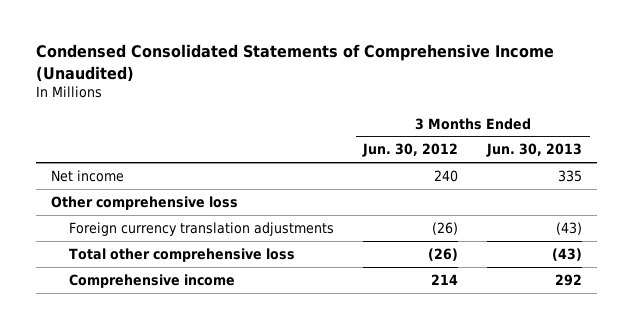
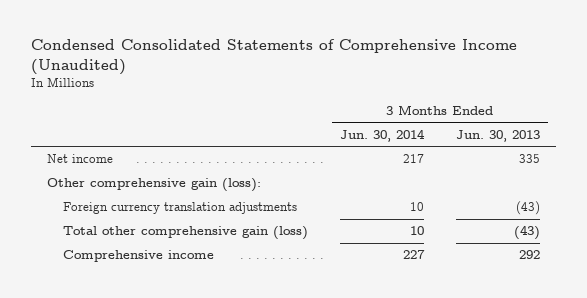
[362,143,459,158] Jun. 30, 2012 -> none
none -> [339,128,425,142] Jun. 30, 2014
[50,195,238,210] Other comprehensive loss -> [46,178,261,193] Other comprehensive gain (loss):
[69,247,296,262] Total other comprehensive loss -> [62,226,308,241] Total other comprehensive gain (loss)

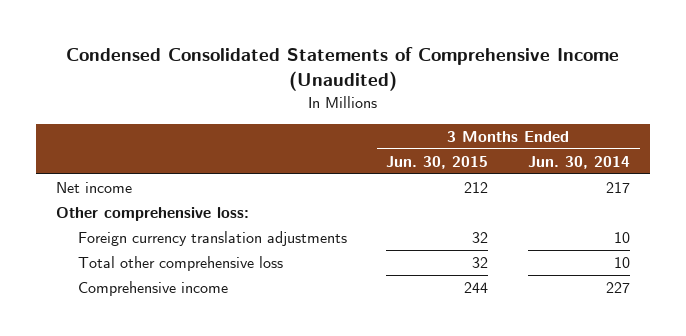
[455,129,540,142] Jun. 30, 2013 -> none
none -> [386,156,489,170] Jun. 30, 2015
[46,178,261,193] Other comprehensive gain (loss): -> [55,207,249,222] Other comprehensive loss:
[62,226,308,241] Total other comprehensive gain (loss) -> [77,256,283,272] Total other comprehensive loss

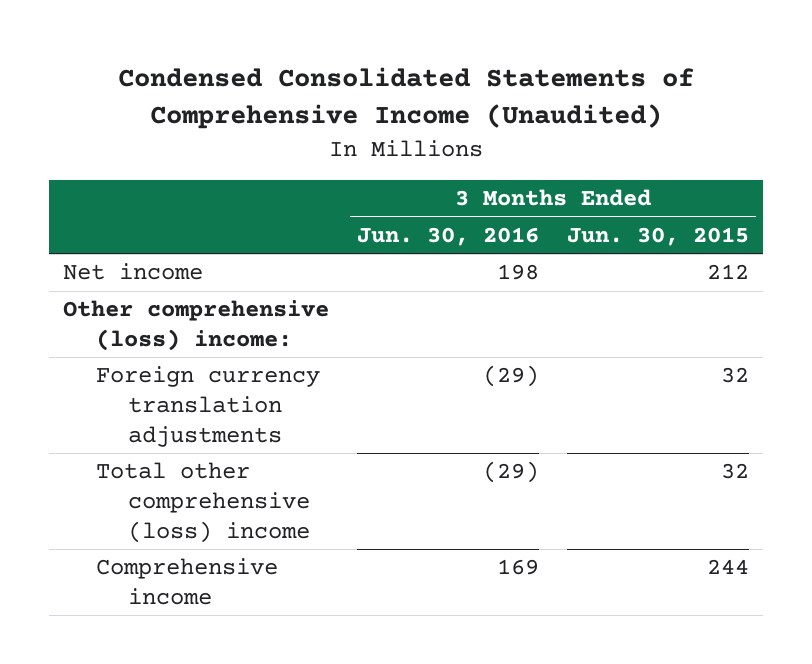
[528,156,631,170] Jun. 30, 2014 -> none
none -> [356,226,539,246] Jun. 30, 2016
[55,207,249,222] Other comprehensive loss: -> [62,300,329,352] Other comprehensive (loss) income:
[77,256,283,272] Total other comprehensive loss -> [95,462,311,543] Total other comprehensive (loss) income

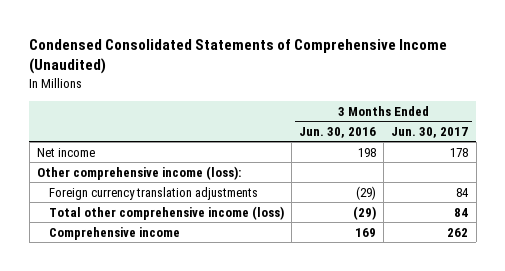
[566,226,749,246] Jun. 30, 2015 -> none
none -> [391,126,469,138] Jun. 30, 2017
[62,300,329,352] Other comprehensive (loss) income: -> [36,165,241,180] Other comprehensive income (loss):
[95,462,311,543] Total other comprehensive (loss) income -> [49,205,285,220] Total other comprehensive income (loss)

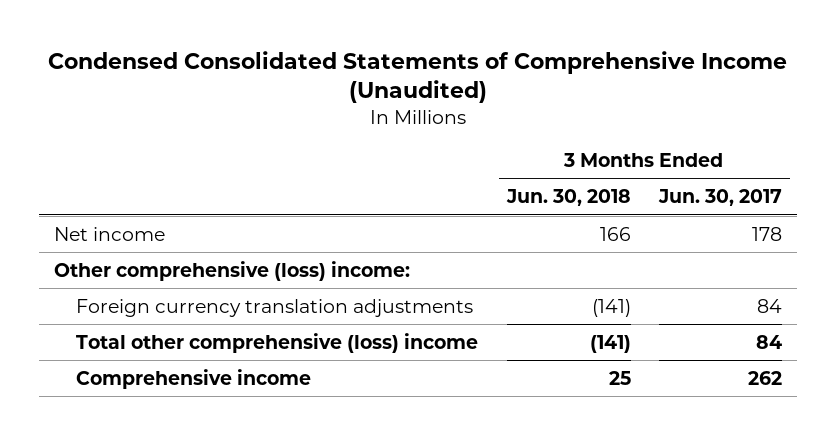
[299,126,377,138] Jun. 30, 2016 -> none
none -> [505,189,631,207] Jun. 30, 2018
[36,165,241,180] Other comprehensive income (loss): -> [53,260,410,281] Other comprehensive (loss) income:
[49,205,285,220] Total other comprehensive income (loss) -> [75,332,478,353] Total other comprehensive (loss) income

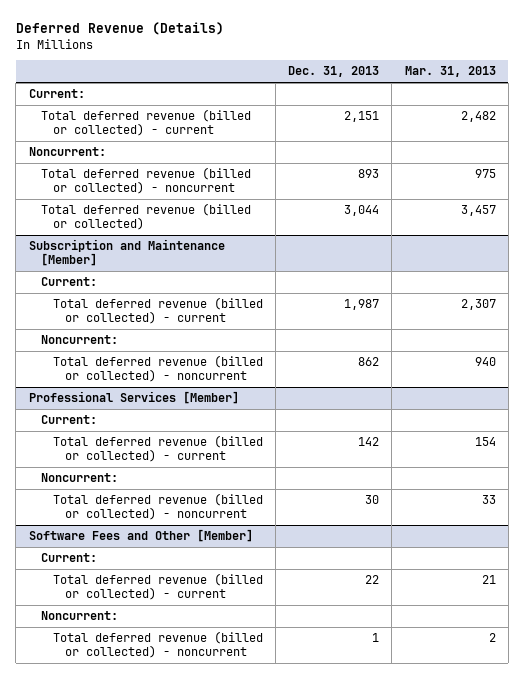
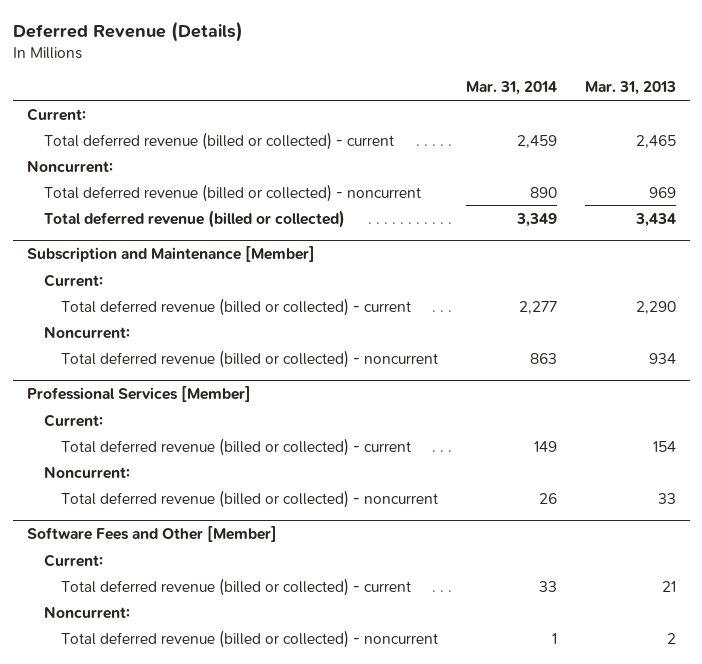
[288,66,380,78] Dec. 31, 2013 -> none
none -> [466,81,558,96] Mar. 31, 2014
[460,111,496,123] 2,482 -> [635,134,676,148] 2,465
[474,169,496,179] 975 -> [648,186,676,198] 969
[460,205,496,217] 3,457 -> [634,212,676,227] 3,434
[460,299,496,311] 2,307 -> [635,300,676,314] 2,290
[474,357,496,367] 940 -> [648,352,676,364] 934

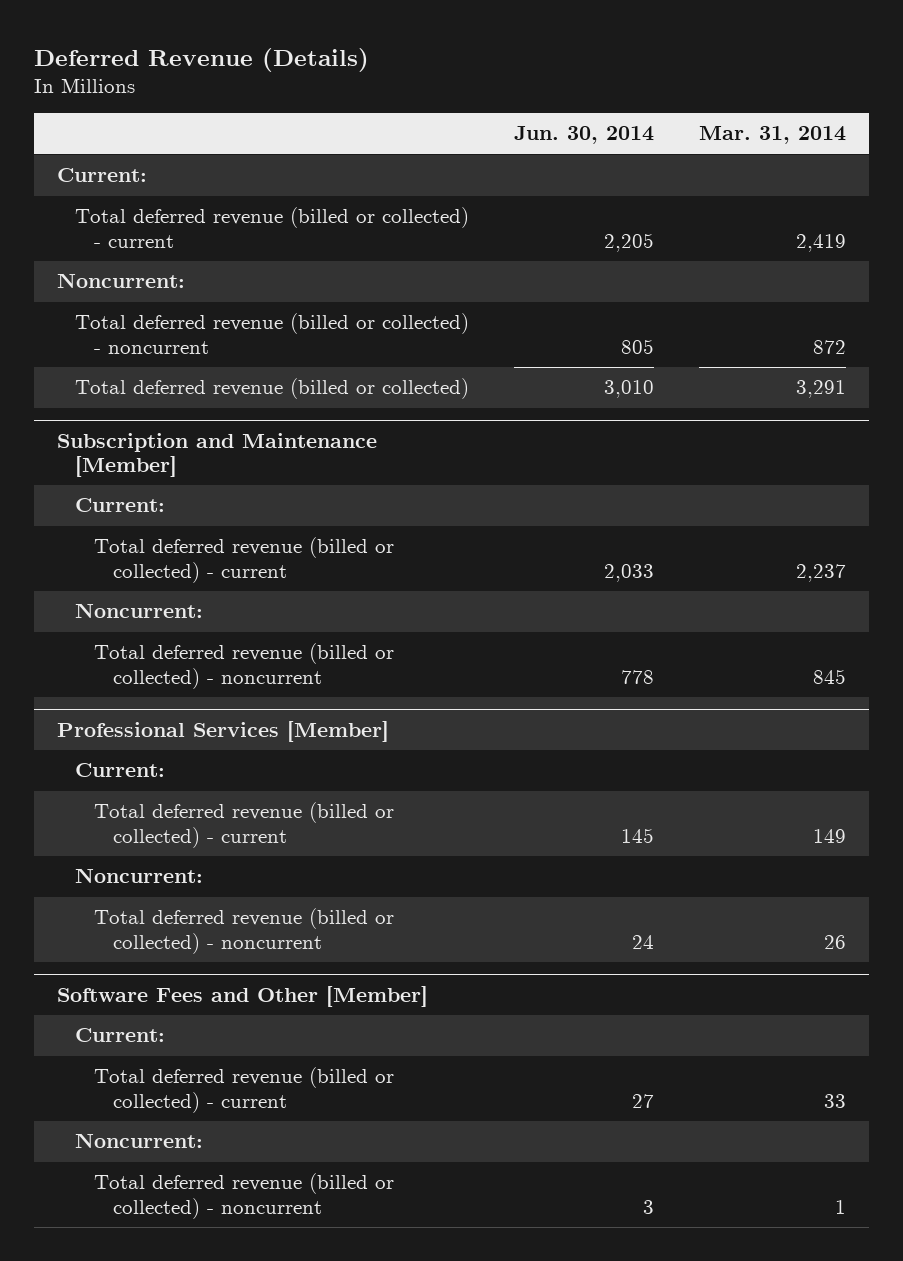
[584,81,676,96] Mar. 31, 2013 -> none
none -> [514,126,655,145] Jun. 30, 2014
[517,134,558,148] 2,459 -> [796,233,847,252] 2,419
[530,186,558,198] 890 -> [813,339,847,354] 872
[516,212,558,227] 3,349 -> [796,380,847,399] 3,291
[519,300,558,314] 2,277 -> [796,563,847,582] 2,237
[530,352,558,364] 863 -> [813,668,847,684] 845

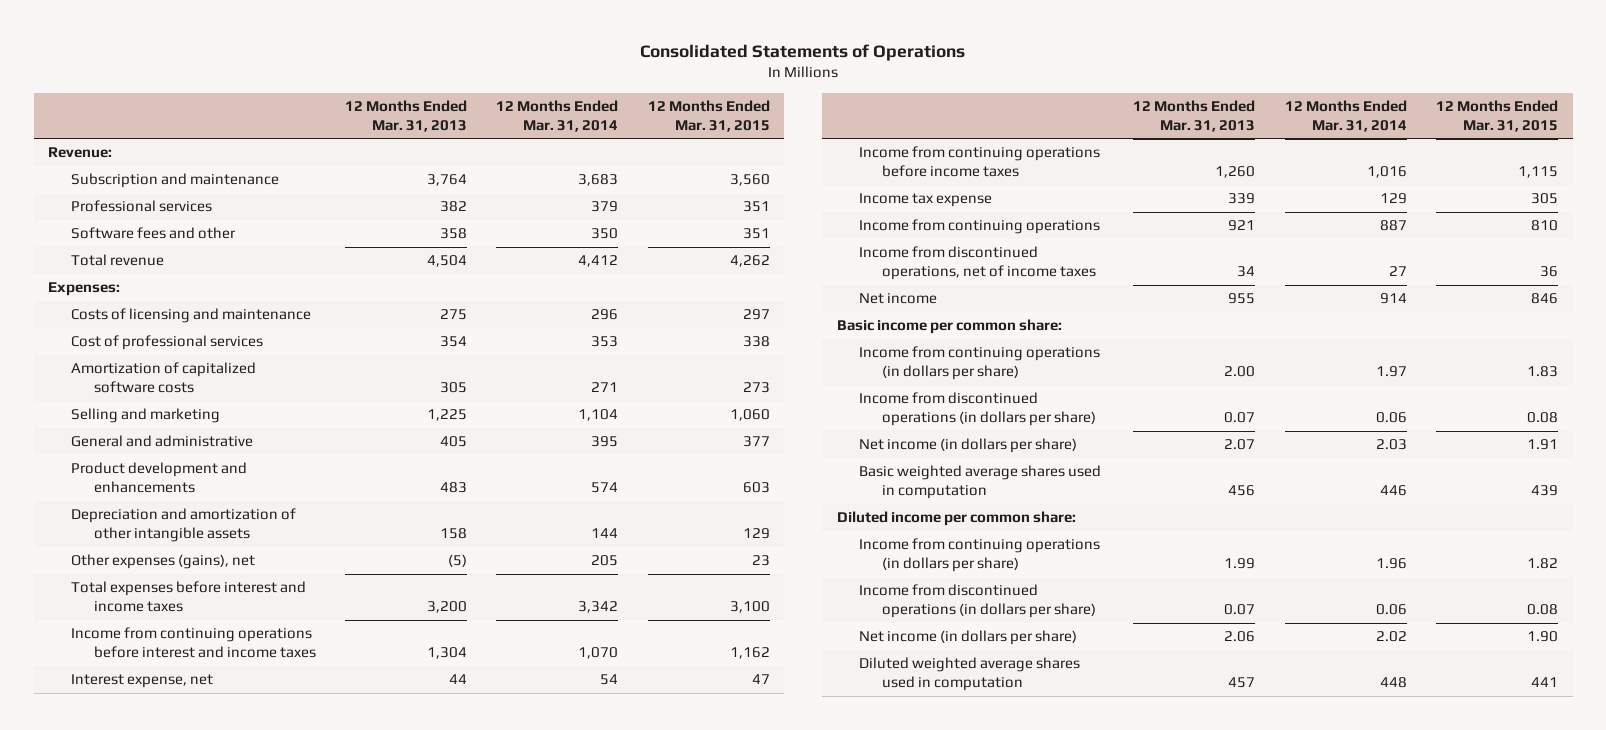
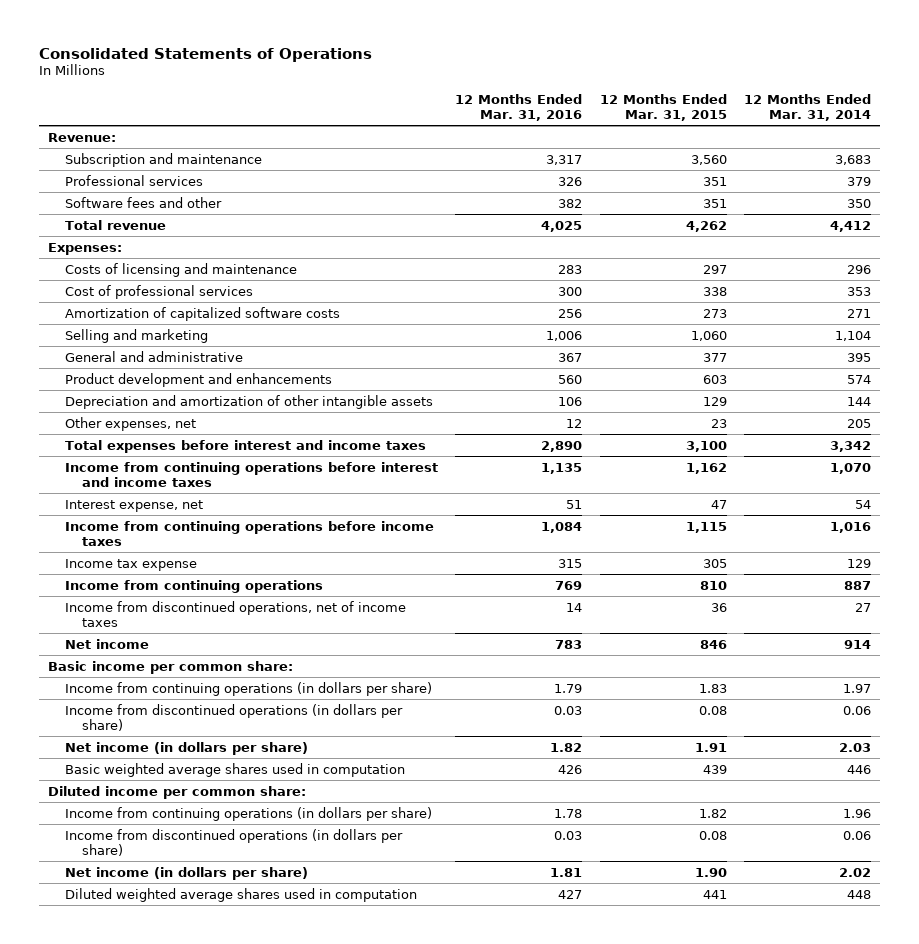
[345,99,468,132] 12 Months Ended Mar. 31, 2013 -> none
none -> [455,93,583,121] 12 Months Ended Mar. 31, 2016
[71,554,256,570] Other expenses (gains), net -> [64,416,196,431] Other expenses, net

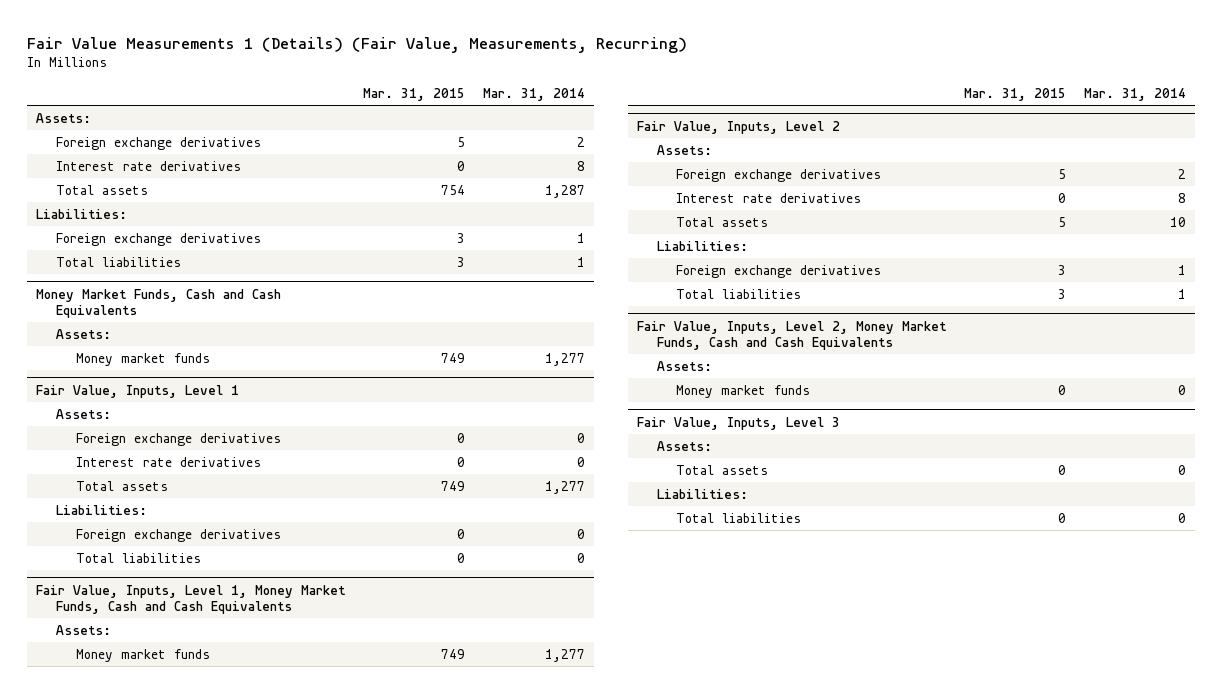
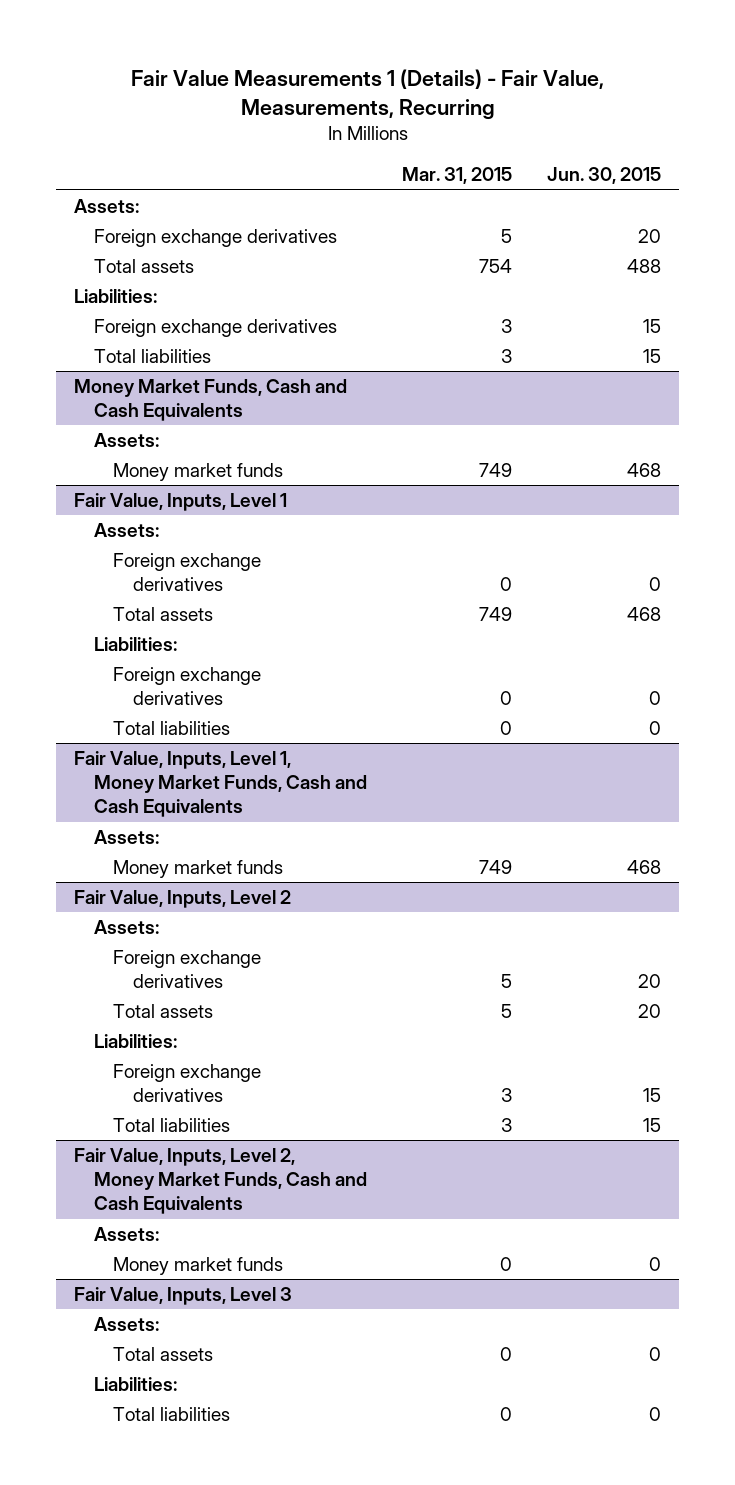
[27,36,688,53] Fair Value Measurements 1 (Details) (Fair Value, Measurements, Recurring) -> [130,68,604,120] Fair Value Measurements 1 (Details) - Fair Value, Measurements, Recurring
[483,87,586,101] Mar. 31, 2014 -> none
none -> [547,167,662,185] Jun. 30, 2015
[55,160,241,171] Interest rate derivatives -> none
[75,456,261,467] Interest rate derivatives -> none
[676,192,862,203] Interest rate derivatives -> none

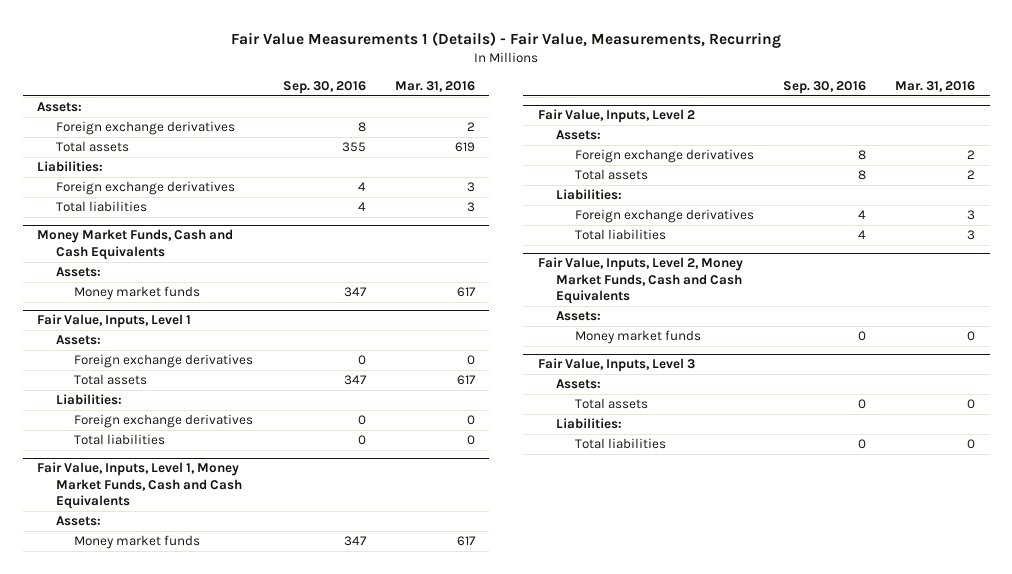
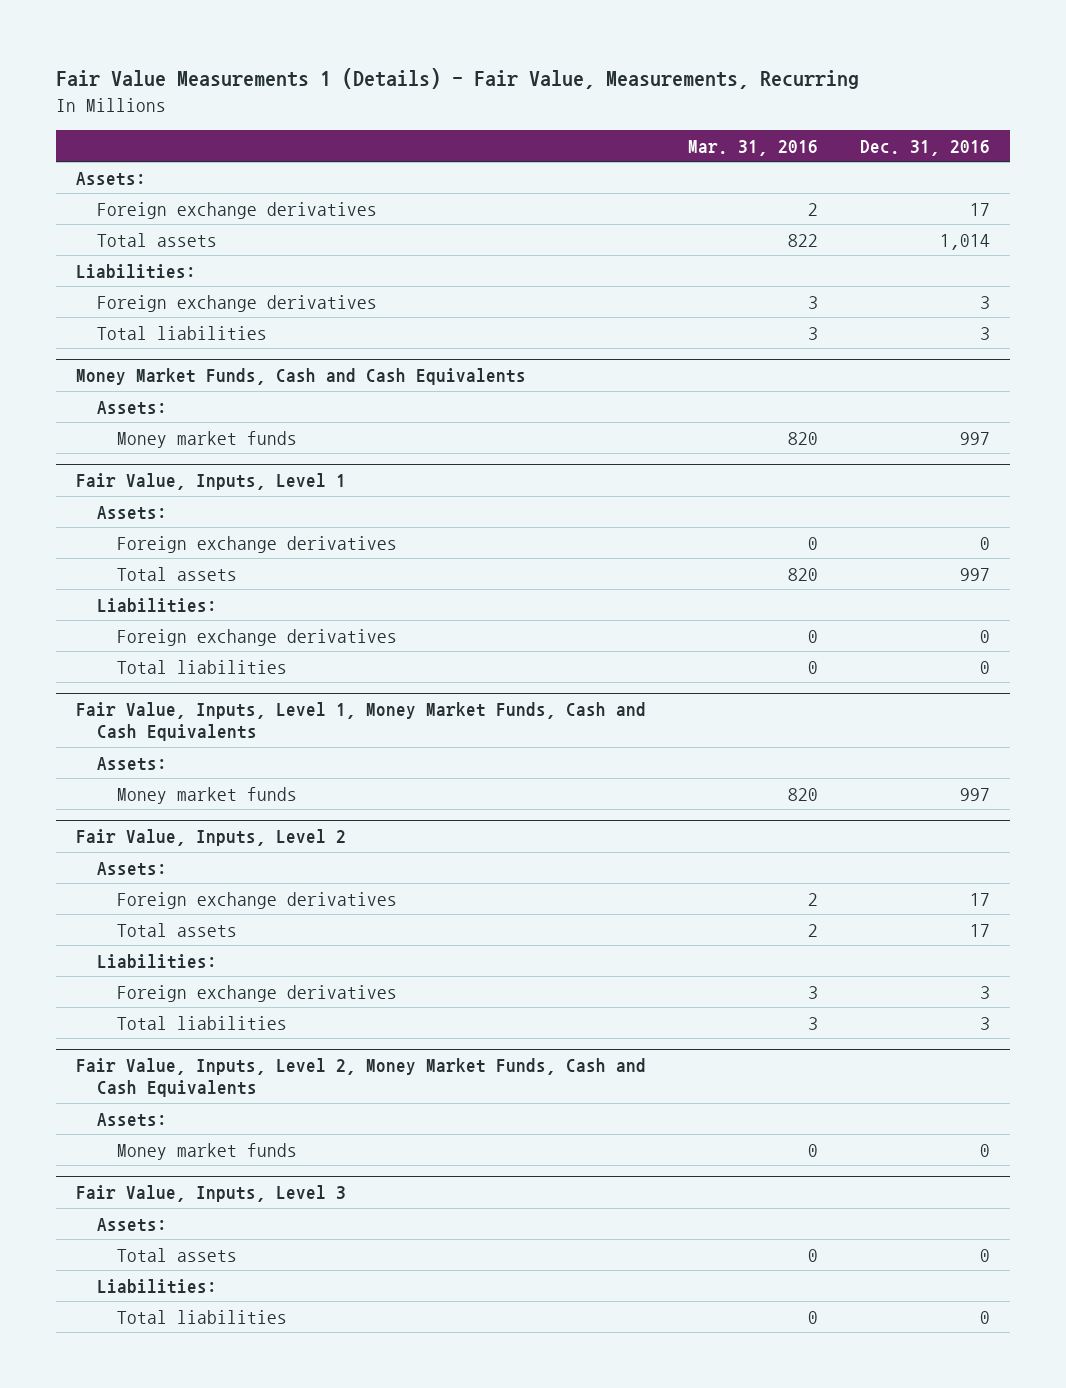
[282,80,366,94] Sep. 30, 2016 -> none
none -> [859,139,990,156] Dec. 31, 2016
[454,142,475,153] 619 -> [788,233,819,247] 822
[456,287,476,298] 617 -> [788,431,819,445] 820
[456,375,476,386] 617 -> [788,567,819,581] 820
[456,536,476,547] 617 -> [788,787,819,801] 820

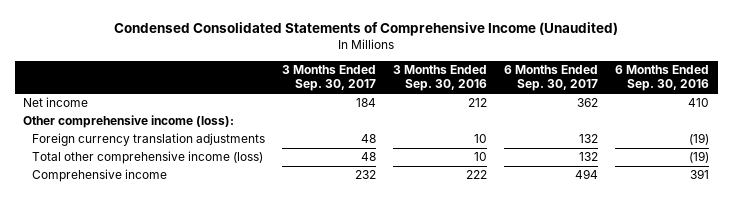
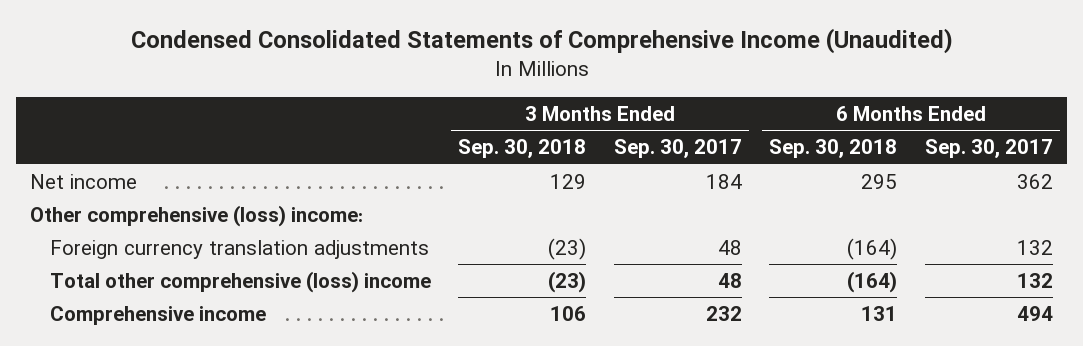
[393,65,488,92] 3 Months Ended Sep. 30, 2016 -> none
[615,65,710,92] 6 Months Ended Sep. 30, 2016 -> none
none -> [458,139,587,159] Sep. 30, 2018
none -> [769,139,898,159] Sep. 30, 2018
[23,115,235,129] Other comprehensive income (loss): -> [30,205,364,228] Other comprehensive (loss) income:
[32,151,264,165] Total other comprehensive income (loss) -> [49,271,431,294] Total other comprehensive (loss) income

